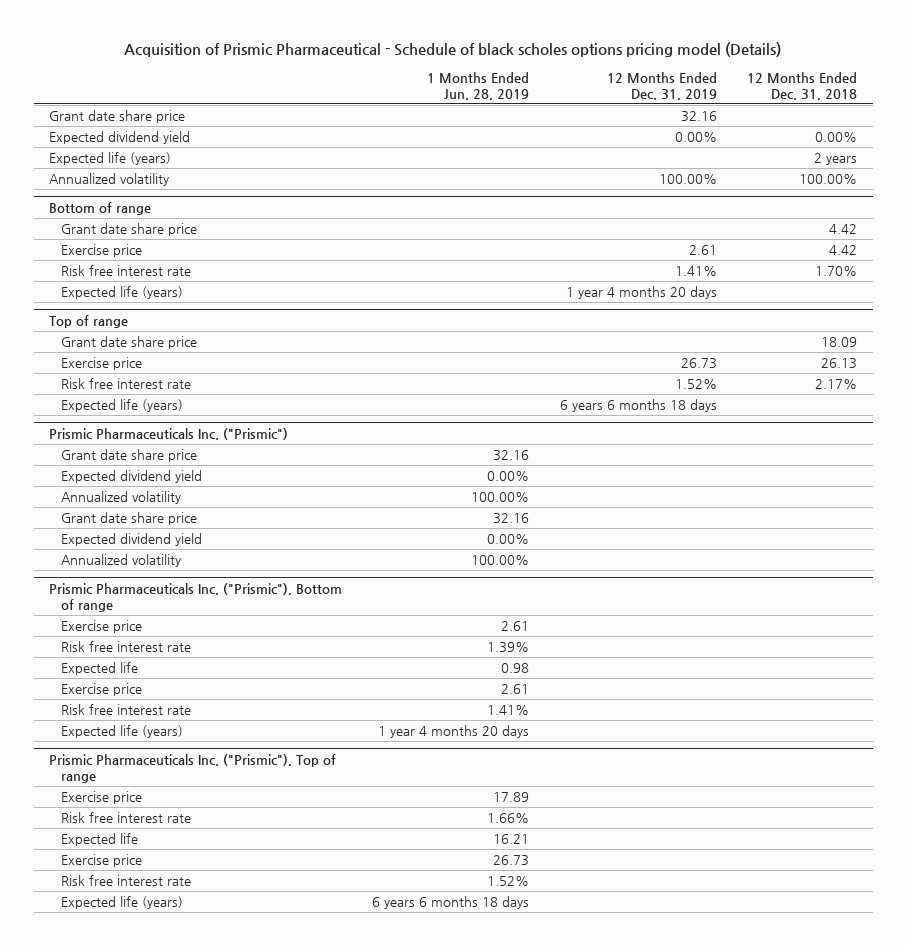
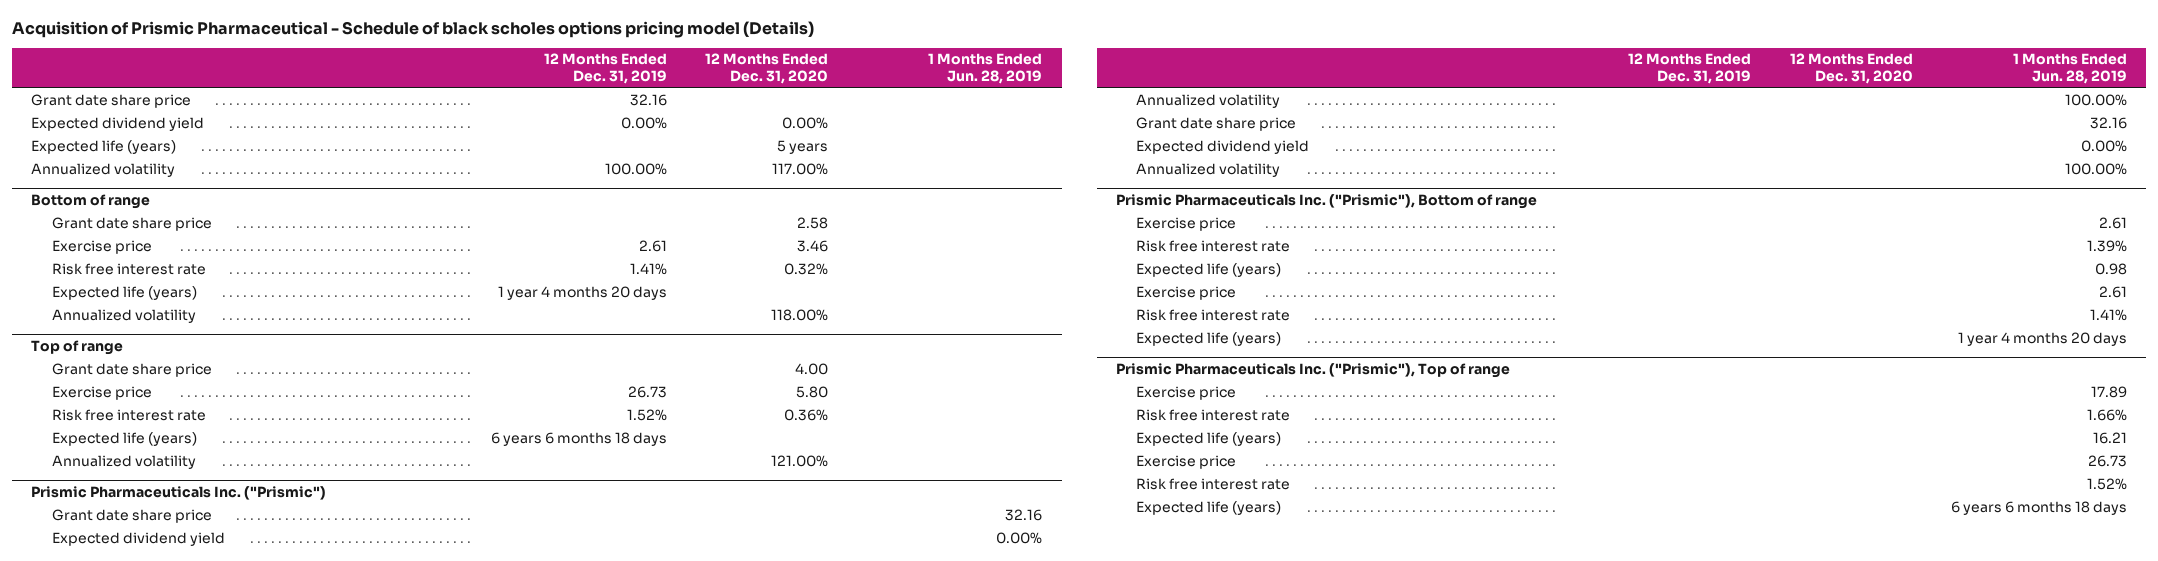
[747,71,858,100] 12 Months Ended Dec. 31, 2018 -> none
none -> [704,53,828,84] 12 Months Ended Dec. 31, 2020
none -> [51,308,196,323] Annualized volatility
none -> [51,454,196,469] Annualized volatility
[61,662,139,676] Expected life -> [1136,262,1282,277] Expected life (years)
[61,833,139,847] Expected life -> [1136,431,1282,446] Expected life (years)

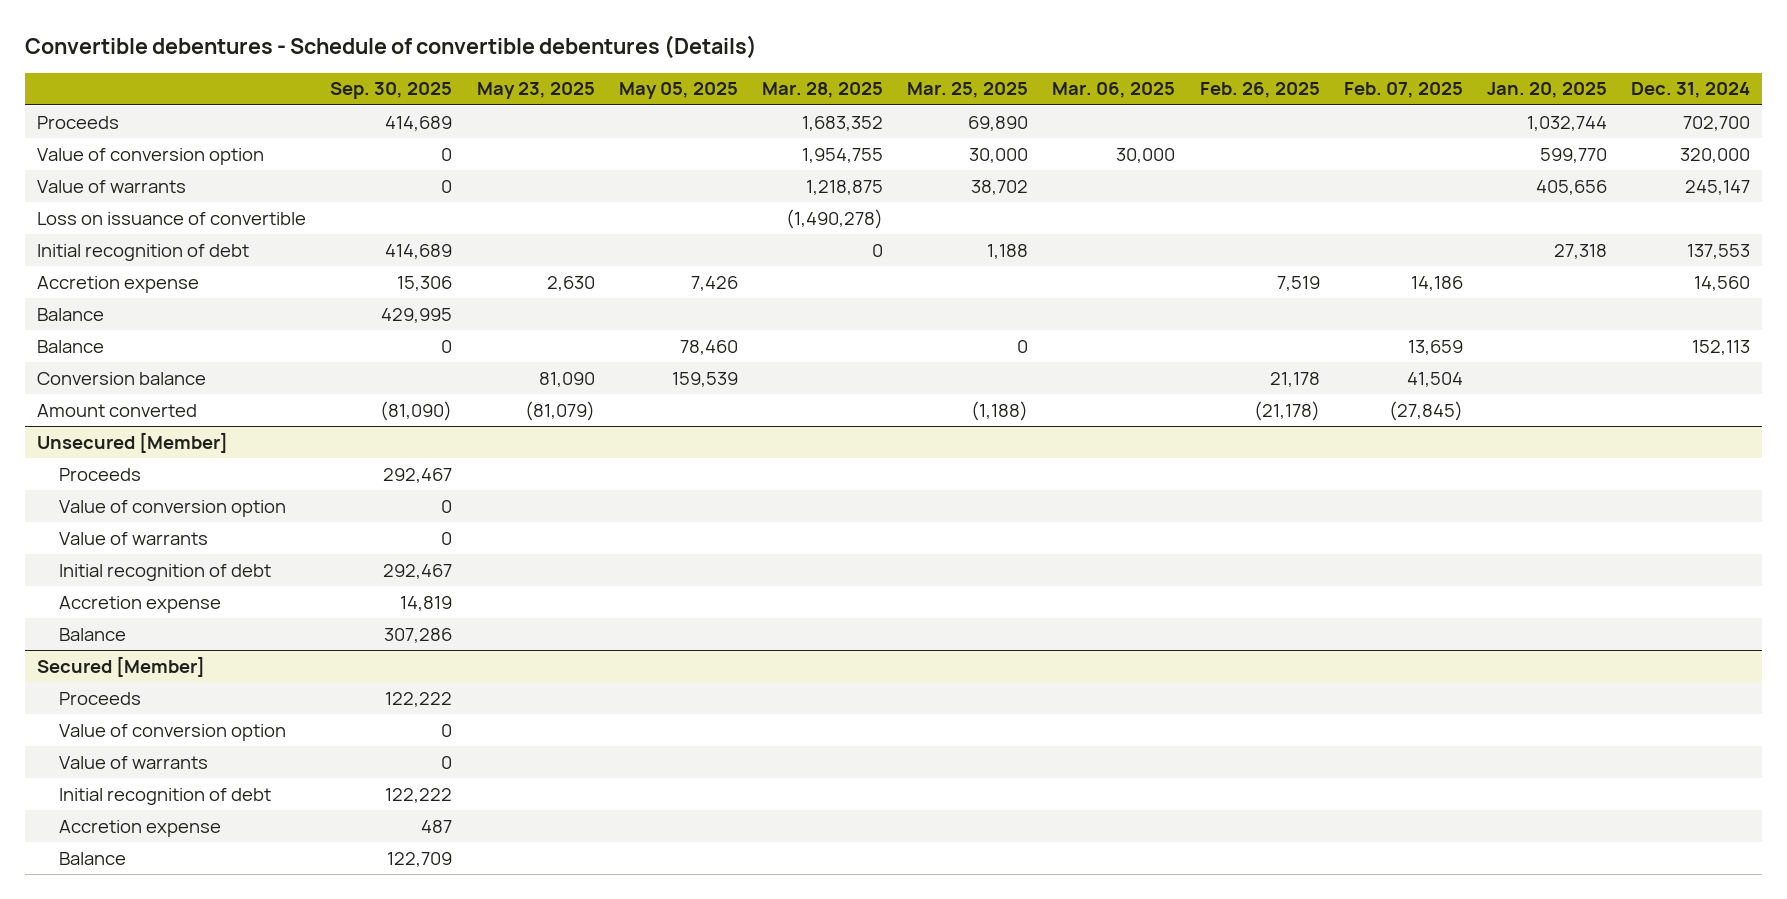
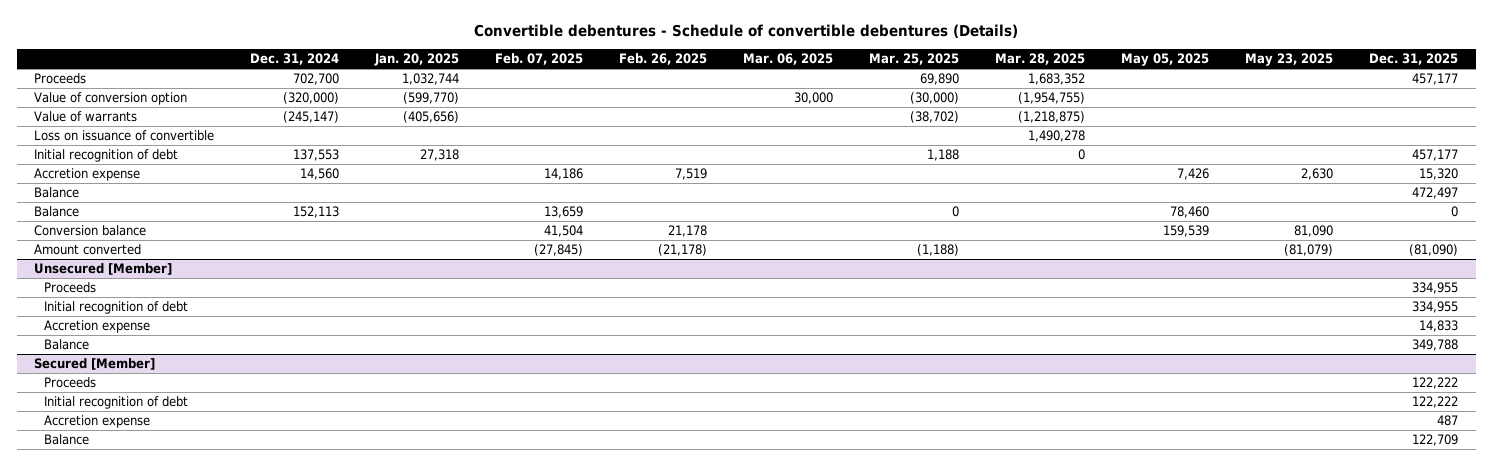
[330,82,453,100] Sep. 30, 2025 -> none
none -> [1369,53,1459,66] Dec. 31, 2025
[802,147,884,163] 1,954,755 -> [1018,92,1086,105] (1,954,755)
[969,147,1029,163] 30,000 -> [910,92,960,105] (30,000)
[1540,147,1608,163] 599,770 -> [403,92,460,105] (599,770)
[1680,147,1751,163] 320,000 -> [283,92,340,105] (320,000)
[806,179,884,195] 1,218,875 -> [1018,111,1086,124] (1,218,875)
[971,179,1029,195] 38,702 -> [910,111,960,124] (38,702)
[1536,179,1608,195] 405,656 -> [403,111,460,124] (405,656)
[1685,179,1751,195] 245,147 -> [283,111,340,124] (245,147)
[786,208,884,229] (1,490,278) -> [1028,130,1086,143] 1,490,278
[58,499,286,517] Value of conversion option -> none
[58,531,208,545] Value of warrants -> none
[58,723,286,741] Value of conversion option -> none
[58,755,208,769] Value of warrants -> none

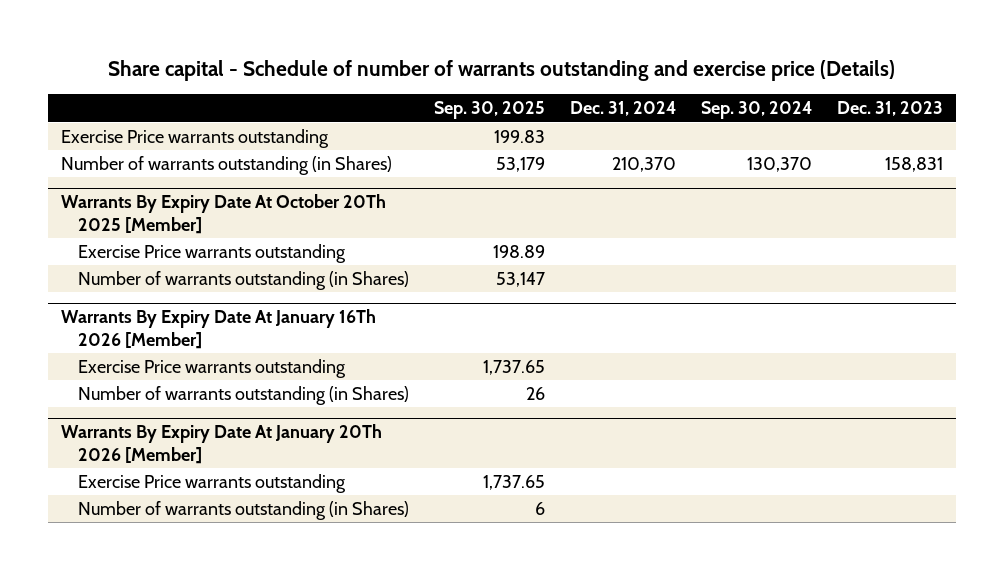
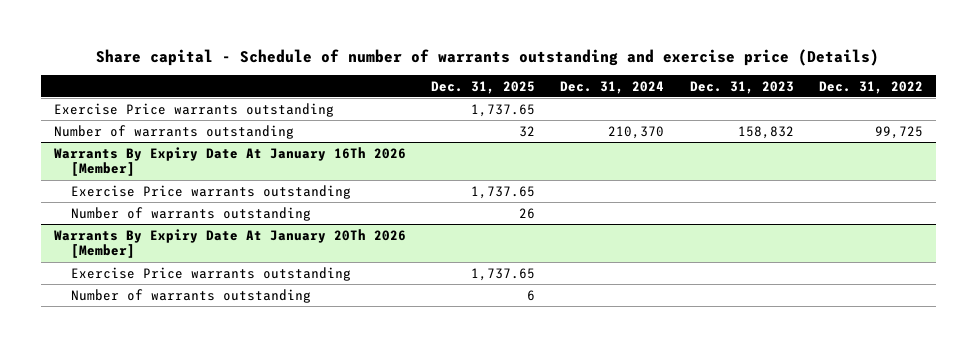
[434,101,546,120] Sep. 30, 2025 -> none
[701,101,813,120] Sep. 30, 2024 -> none
none -> [431,80,536,94] Dec. 31, 2025
none -> [819,80,924,94] Dec. 31, 2022
[60,194,386,234] Warrants By Expiry Date At October 20Th 2025 [Member] -> none
[78,243,347,263] Exercise Price warrants outstanding -> none
[78,270,410,290] Number of warrants outstanding (in Shares) -> none
[60,155,392,175] Number of warrants outstanding (in Shares) -> [53,124,294,139] Number of warrants outstanding
[885,156,944,172] 158,831 -> [737,125,794,139] 158,832
[78,385,410,405] Number of warrants outstanding (in Shares) -> [70,206,311,221] Number of warrants outstanding
[78,500,410,520] Number of warrants outstanding (in Shares) -> [70,288,311,303] Number of warrants outstanding

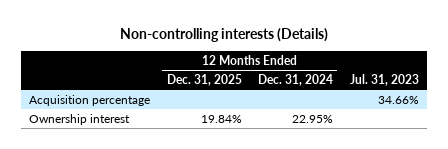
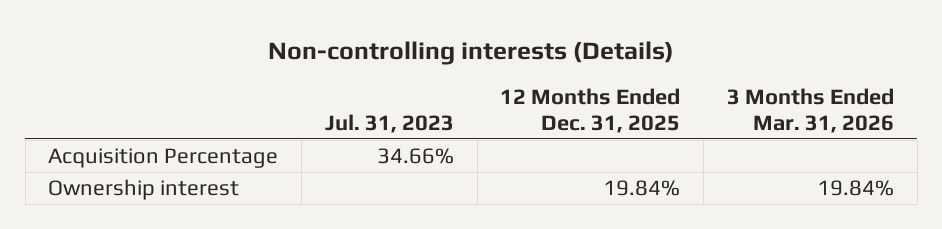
[258,74,334,87] Dec. 31, 2024 -> none
none -> [726,87,894,134] 3 Months Ended Mar. 31, 2026
[28,94,150,106] Acquisition percentage -> [48,148,279,169] Acquisition Percentage

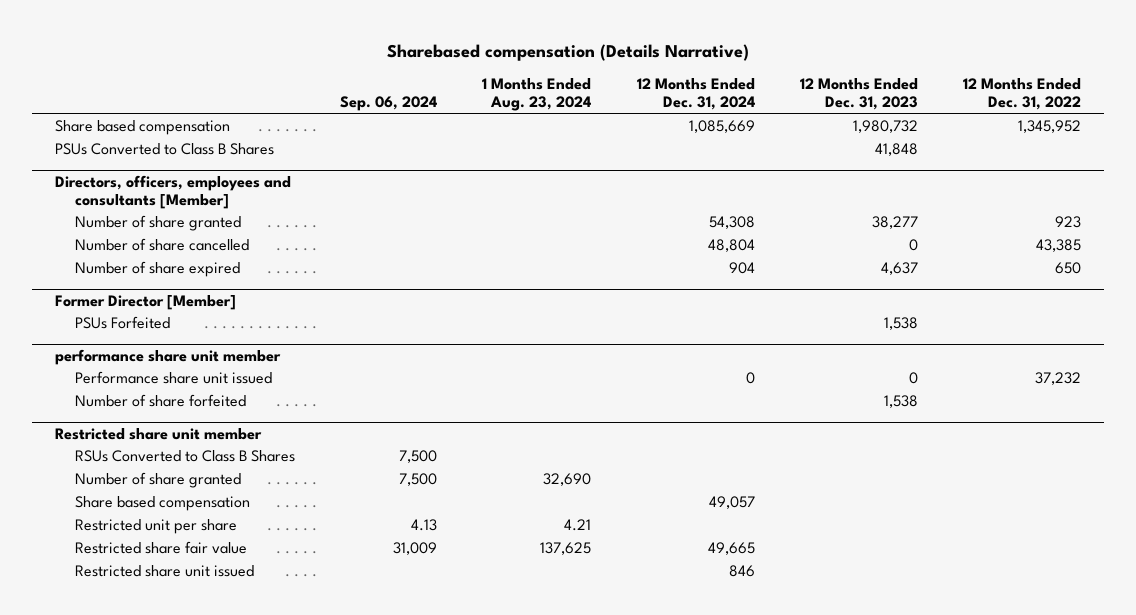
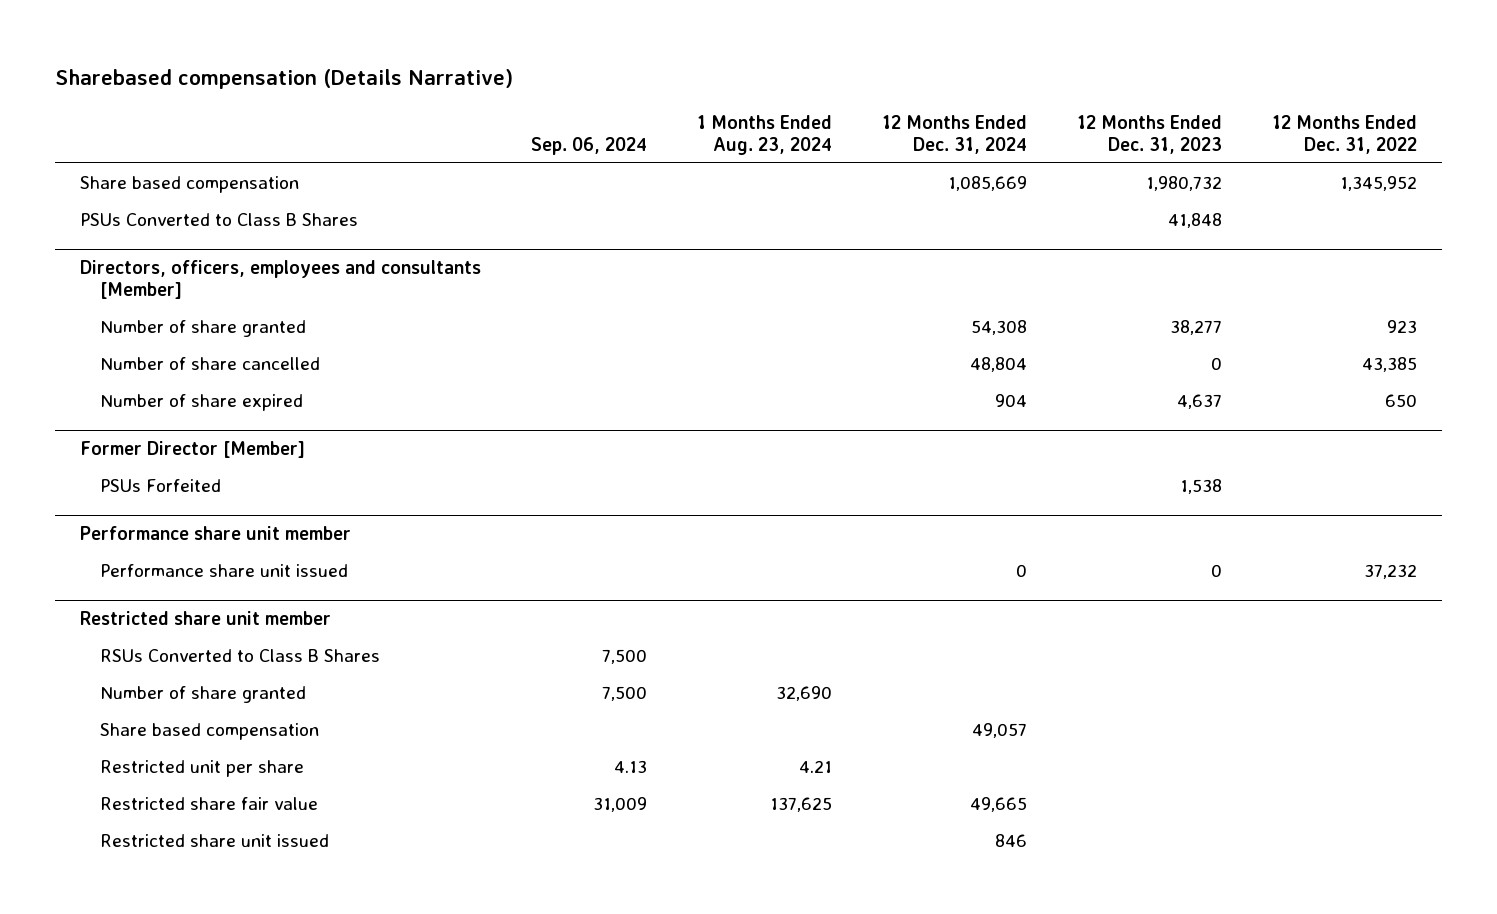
[54,348,281,365] performance share unit member -> [80,525,352,540] Performance share unit member
[74,394,246,408] Number of share forfeited -> none

